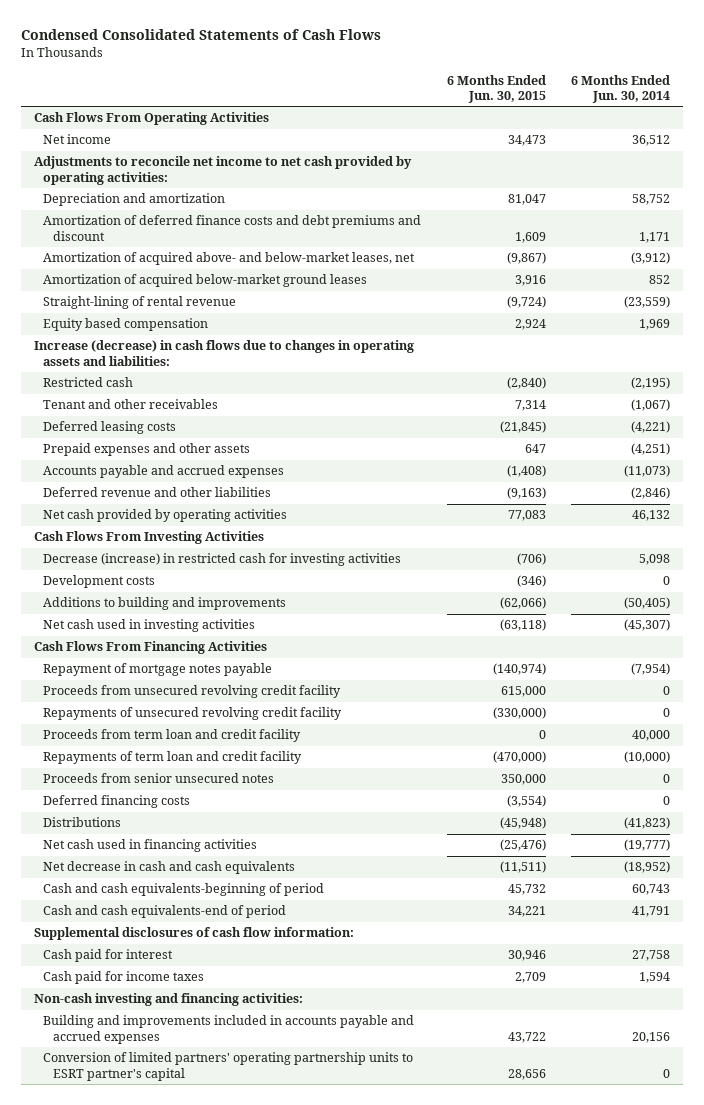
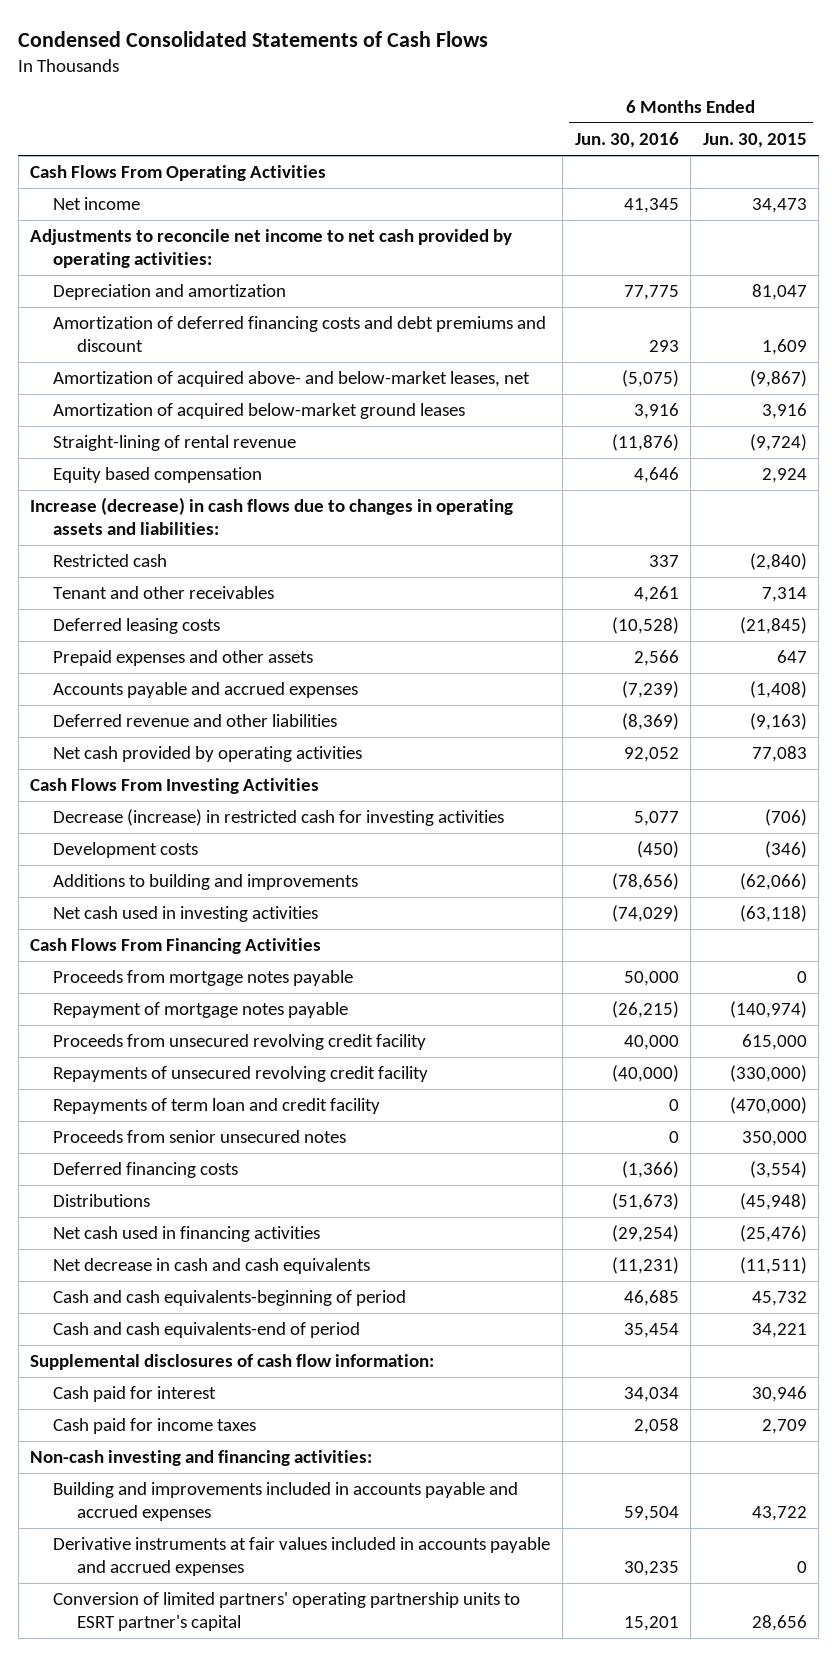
[570,74,670,104] 6 Months Ended Jun. 30, 2014 -> none
none -> [574,131,679,148] Jun. 30, 2016
[43,215,422,241] Amortization of deferred finance costs and debt premiums and discount -> [53,316,547,352] Amortization of deferred financing costs and debt premiums and discount
none -> [53,970,354,987] Proceeds from mortgage notes payable
[43,729,302,743] Proceeds from term loan and credit facility -> none
none -> [53,1537,551,1576] Derivative instruments at fair values included in accounts payable and accrued expenses

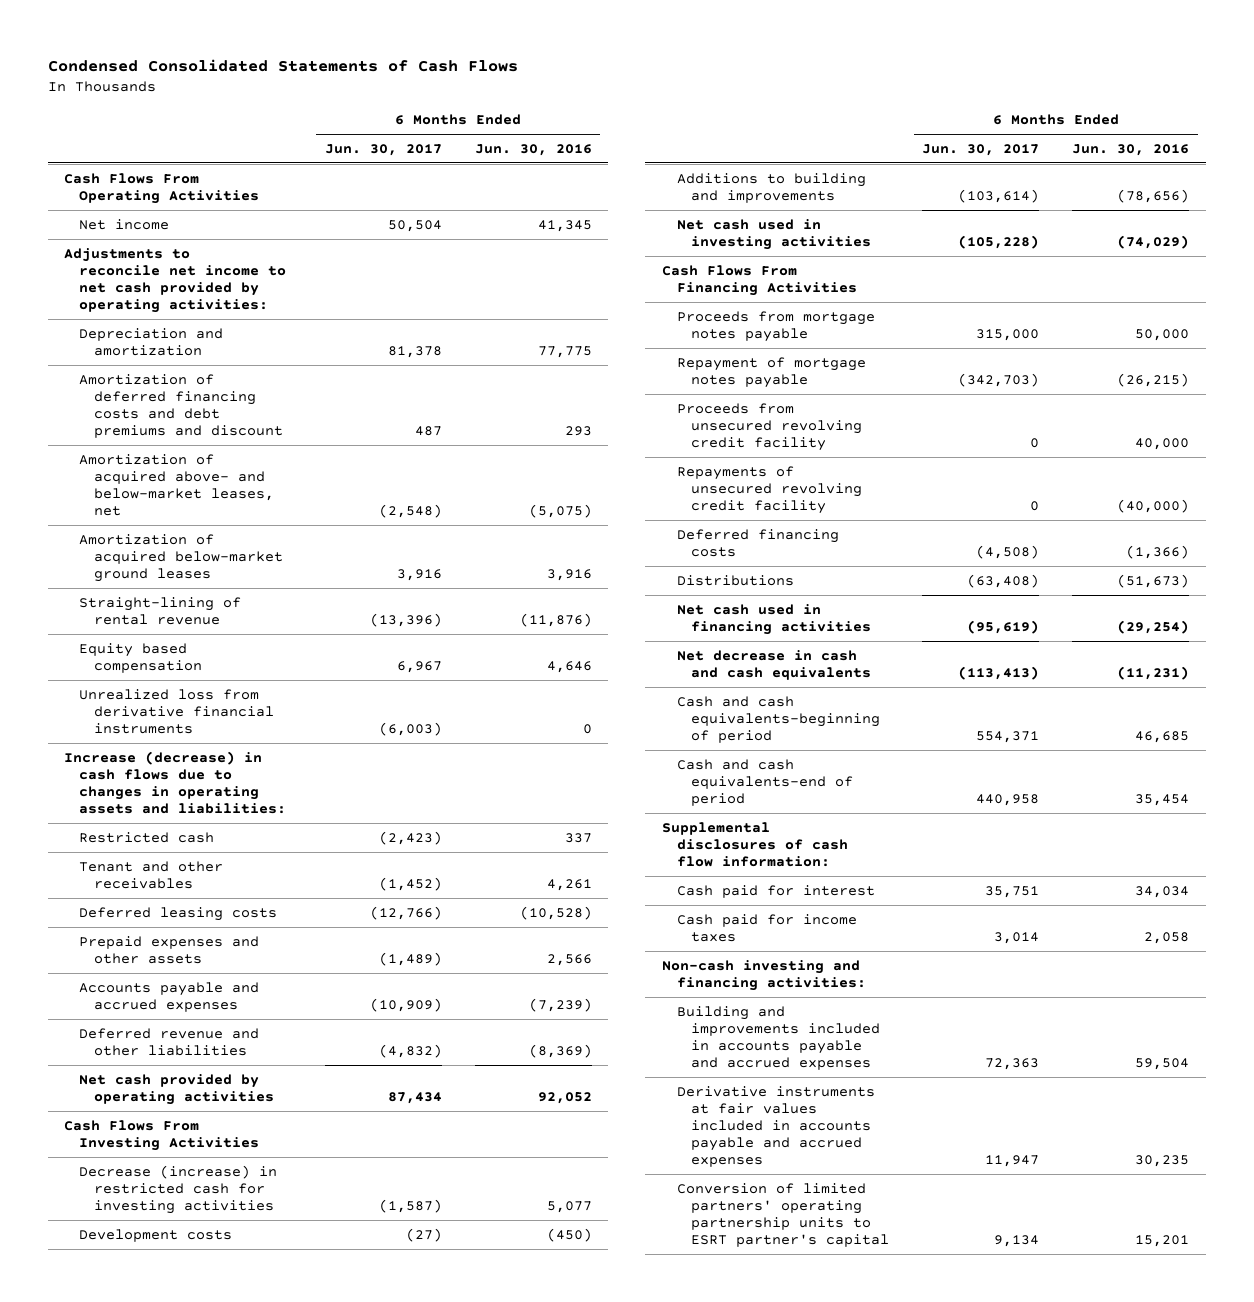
[702,132,807,148] Jun. 30, 2015 -> none
none -> [324,143,442,156] Jun. 30, 2017
none -> [78,688,274,734] Unrealized loss from derivative financial instruments
[53,1098,381,1115] Repayments of term loan and credit facility -> none
[53,1130,347,1144] Proceeds from senior unsecured notes -> none

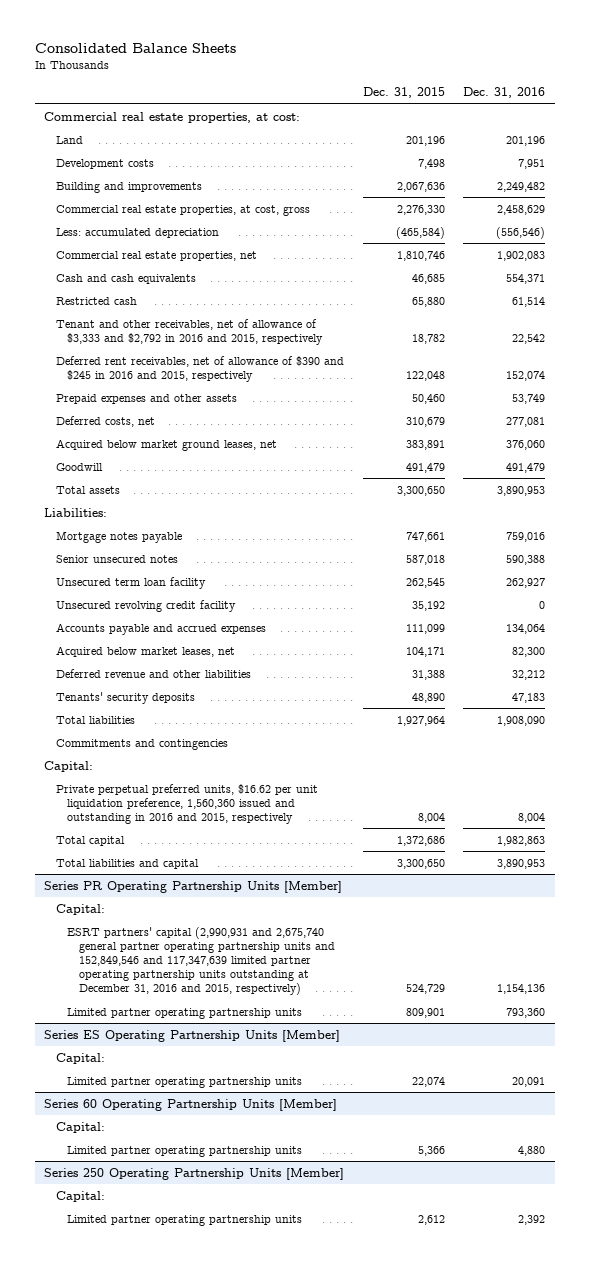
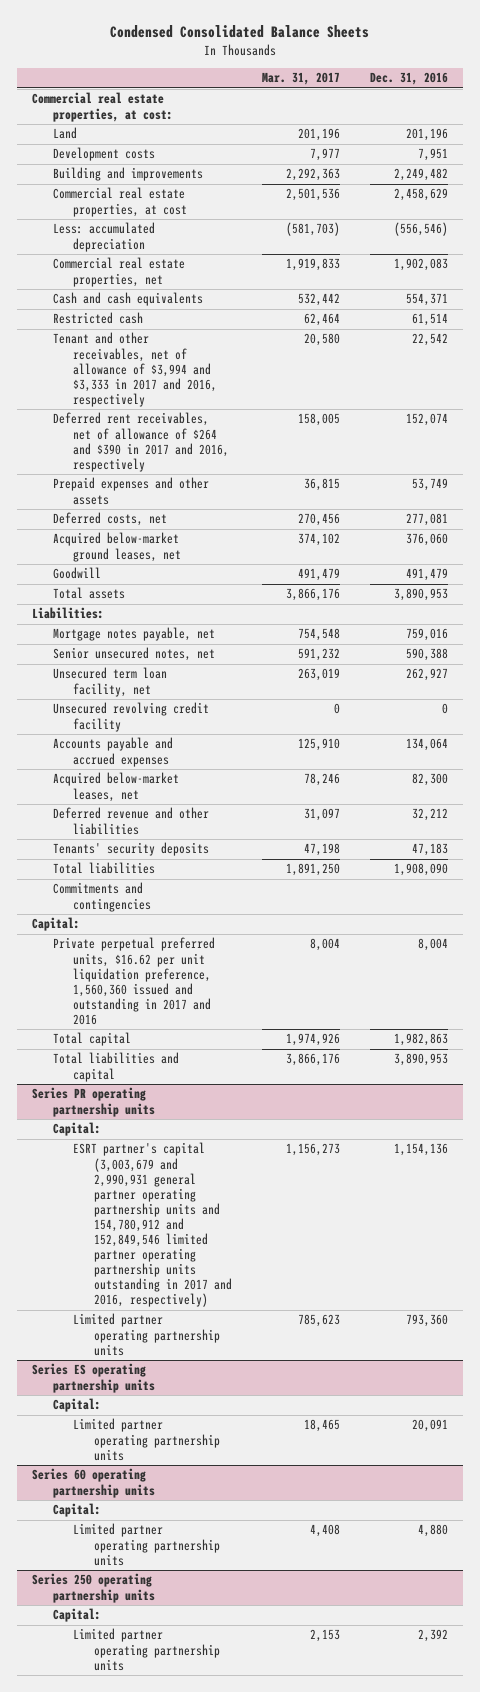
[34,43,236,54] Consolidated Balance Sheets -> [110,25,370,39] Condensed Consolidated Balance Sheets
[362,87,445,99] Dec. 31, 2015 -> none
none -> [261,72,340,86] Mar. 31, 2017
[55,204,310,216] Commercial real estate properties, at cost, gross -> [52,187,188,217] Commercial real estate properties, at cost
[55,318,324,345] Tenant and other receivables, net of allowance of $3,333 and $2,792 in 2016 and 2015, respectively -> [52,332,218,407] Tenant and other receivables, net of allowance of $3,994 and $3,333 in 2017 and 2016, respectively
[55,355,344,382] Deferred rent receivables, net of allowance of $390 and $245 in 2016 and 2015, respectively -> [52,412,230,472] Deferred rent receivables, net of allowance of $264 and $390 in 2017 and 2016, respectively
[55,438,277,451] Acquired below market ground leases, net -> [52,532,182,562] Acquired below-market ground leases, net
[55,530,182,543] Mortgage notes payable -> [52,627,215,642] Mortgage notes payable, net
[55,554,178,563] Senior unsecured notes -> [52,647,215,662] Senior unsecured notes, net
[55,576,206,589] Unsecured term loan facility -> [52,667,167,697] Unsecured term loan facility, net
[55,645,235,657] Acquired below market leases, net -> [52,772,179,802] Acquired below-market leases, net
[55,783,318,824] Private perpetual preferred units, $16.62 per unit liquidation preference, 1,560,360 issued and outstanding in 2016 and 2015, respectively -> [52,937,215,1025] Private perpetual preferred units, $16.62 per unit liquidation preference, 1,560,360 issued and outstanding in 2017 and 2016
[44,880,343,893] Series PR Operating Partnership Units [Member] -> [32,1087,155,1117] Series PR operating partnership units
[67,926,335,996] ESRT partners' capital (2,990,931 and 2,675,740 general partner operating partnership units and 152,849,546 and 117,347,639 limited partner operating partnership units outstanding at December 31, 2016 and 2015, respectively) -> [73,1142,232,1308] ESRT partner's capital (3,003,679 and 2,990,931 general partner operating partnership units and 154,780,912 and 152,849,546 limited partner operating partnership units outstanding in 2017 and 2016, respectively)
[44,1029,341,1042] Series ES Operating Partnership Units [Member] -> [32,1363,155,1393] Series ES operating partnership units
[44,1098,338,1111] Series 60 Operating Partnership Units [Member] -> [32,1468,155,1498] Series 60 operating partnership units
[44,1167,345,1180] Series 250 Operating Partnership Units [Member] -> [32,1573,155,1603] Series 250 operating partnership units

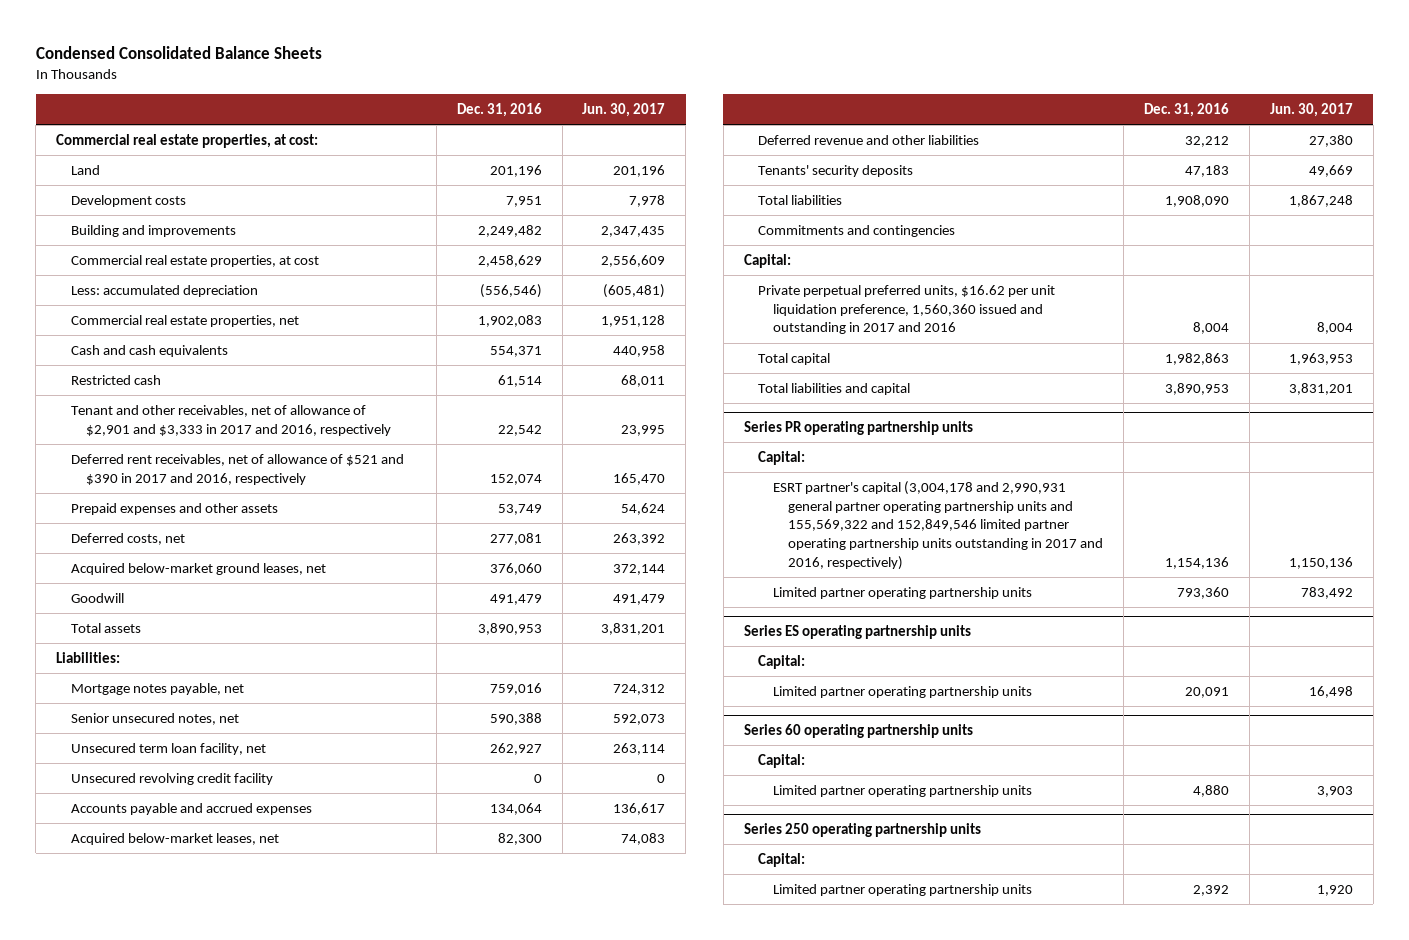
[261,72,340,86] Mar. 31, 2017 -> none
none -> [582,103,666,118] Jun. 30, 2017
[52,332,218,407] Tenant and other receivables, net of allowance of $3,994 and $3,333 in 2017 and 2016, respectively -> [71,404,391,436] Tenant and other receivables, net of allowance of $2,901 and $3,333 in 2017 and 2016, respectively
[52,412,230,472] Deferred rent receivables, net of allowance of $264 and $390 in 2017 and 2016, respectively -> [71,453,405,485] Deferred rent receivables, net of allowance of $521 and $390 in 2017 and 2016, respectively
[73,1142,232,1308] ESRT partner's capital (3,003,679 and 2,990,931 general partner operating partnership units and 154,780,912 and 152,849,546 limited partner operating partnership units outstanding in 2017 and 2016, respectively) -> [773,480,1104,570] ESRT partner's capital (3,004,178 and 2,990,931 general partner operating partnership units and 155,569,322 and 152,849,546 limited partner operating partnership units outstanding in 2017 and 2016, respectively)

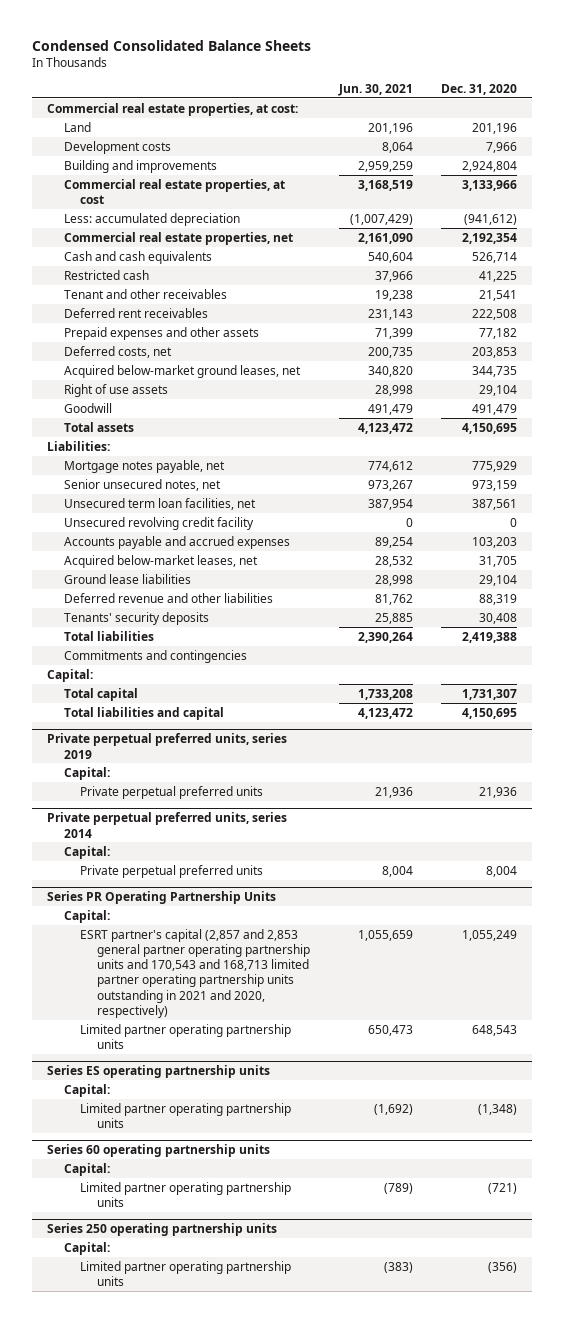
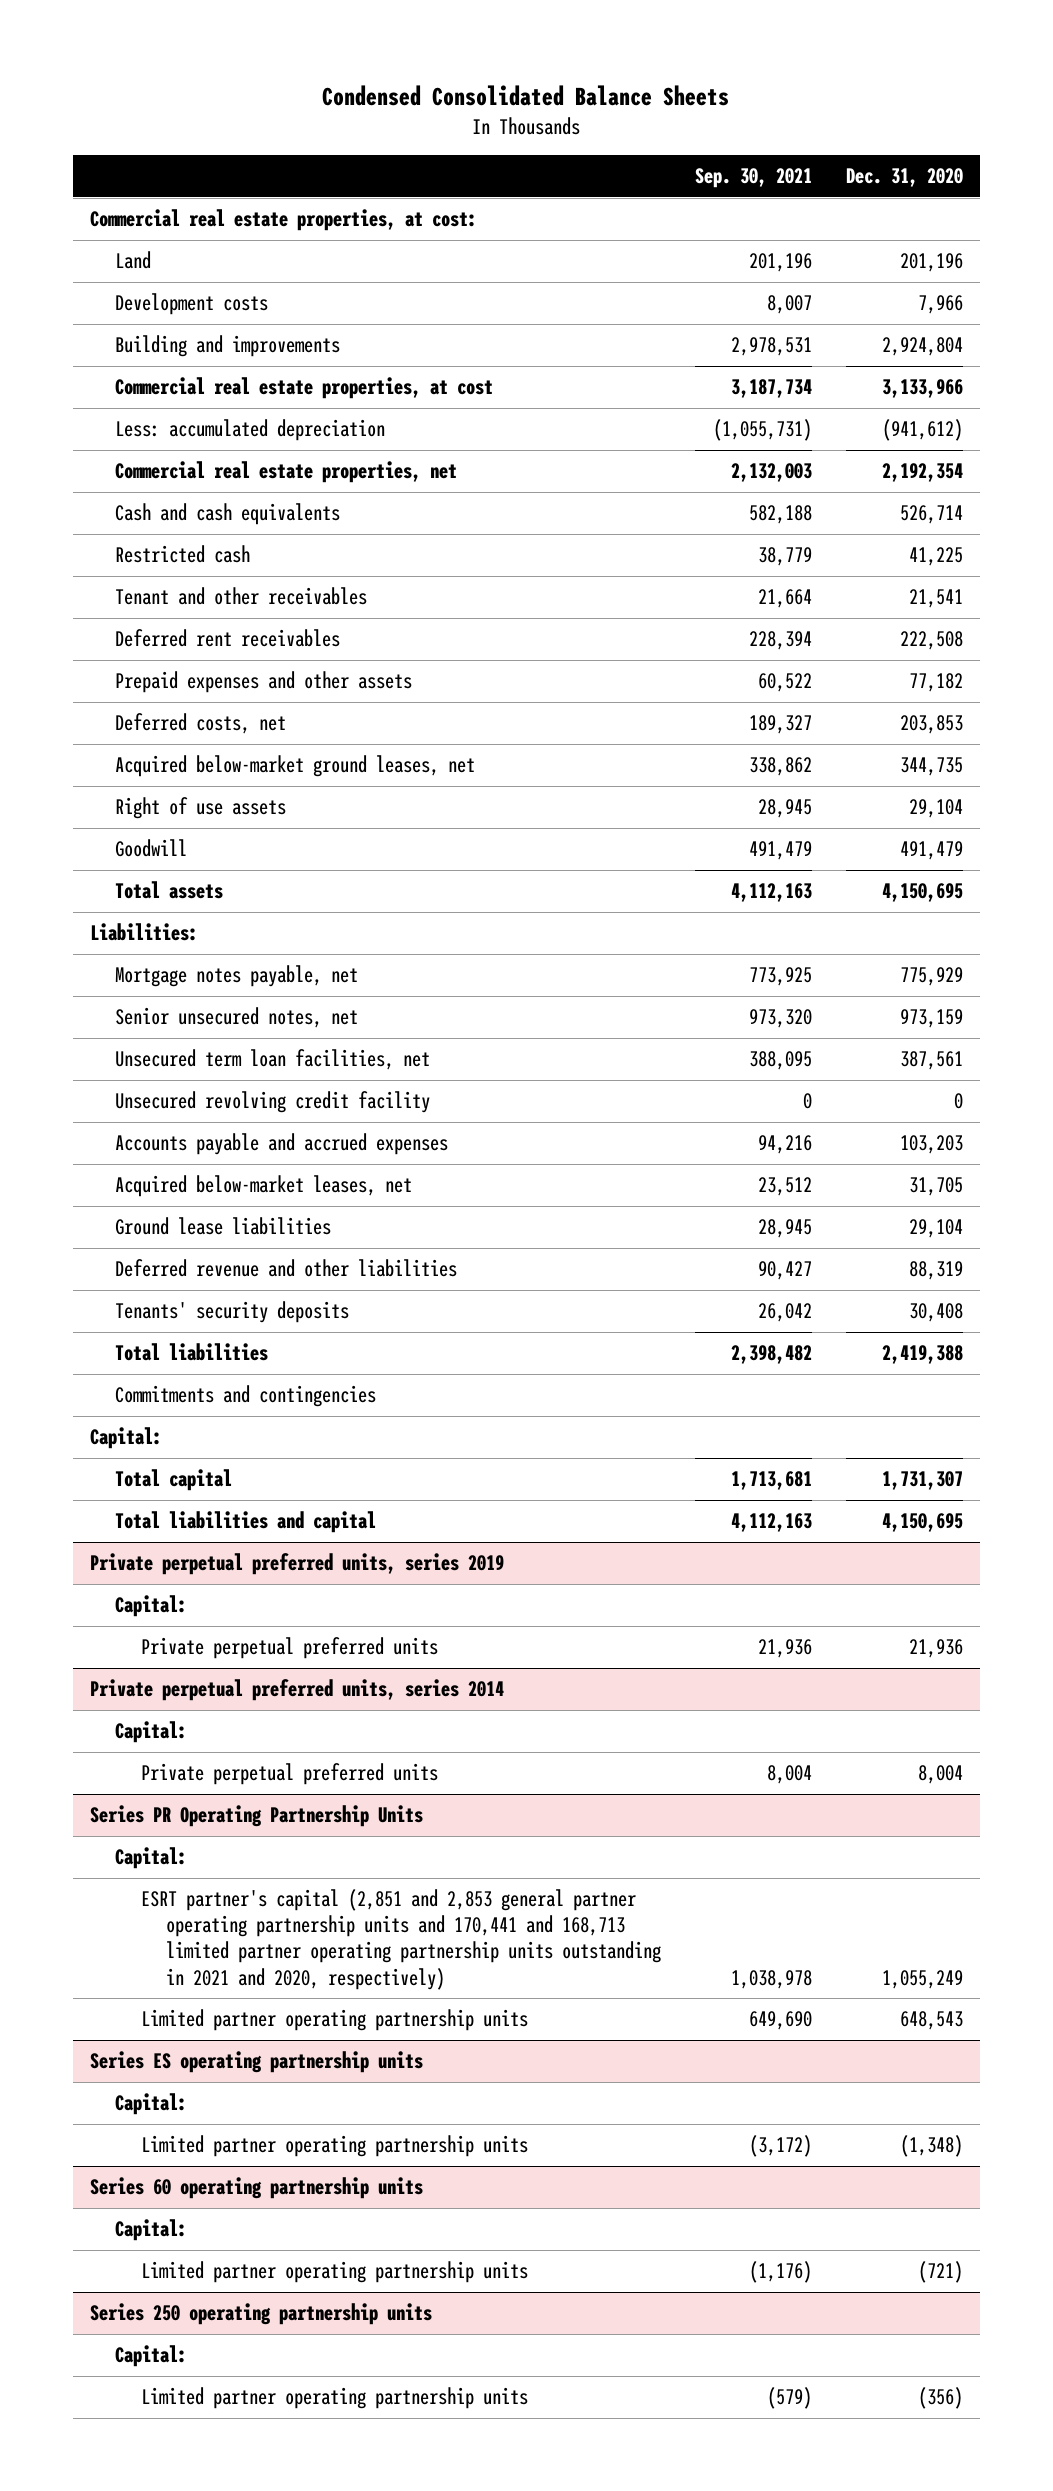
[337,83,413,96] Jun. 30, 2021 -> none
none -> [695,168,813,189] Sep. 30, 2021
[80,928,311,1019] ESRT partner's capital (2,857 and 2,853 general partner operating partnership units and 170,543 and 168,713 limited partner operating partnership units outstanding in 2021 and 2020, respectively) -> [140,1889,662,1990] ESRT partner's capital (2,851 and 2,853 general partner operating partnership units and 170,441 and 168,713 limited partner operating partnership units outstanding in 2021 and 2020, respectively)

